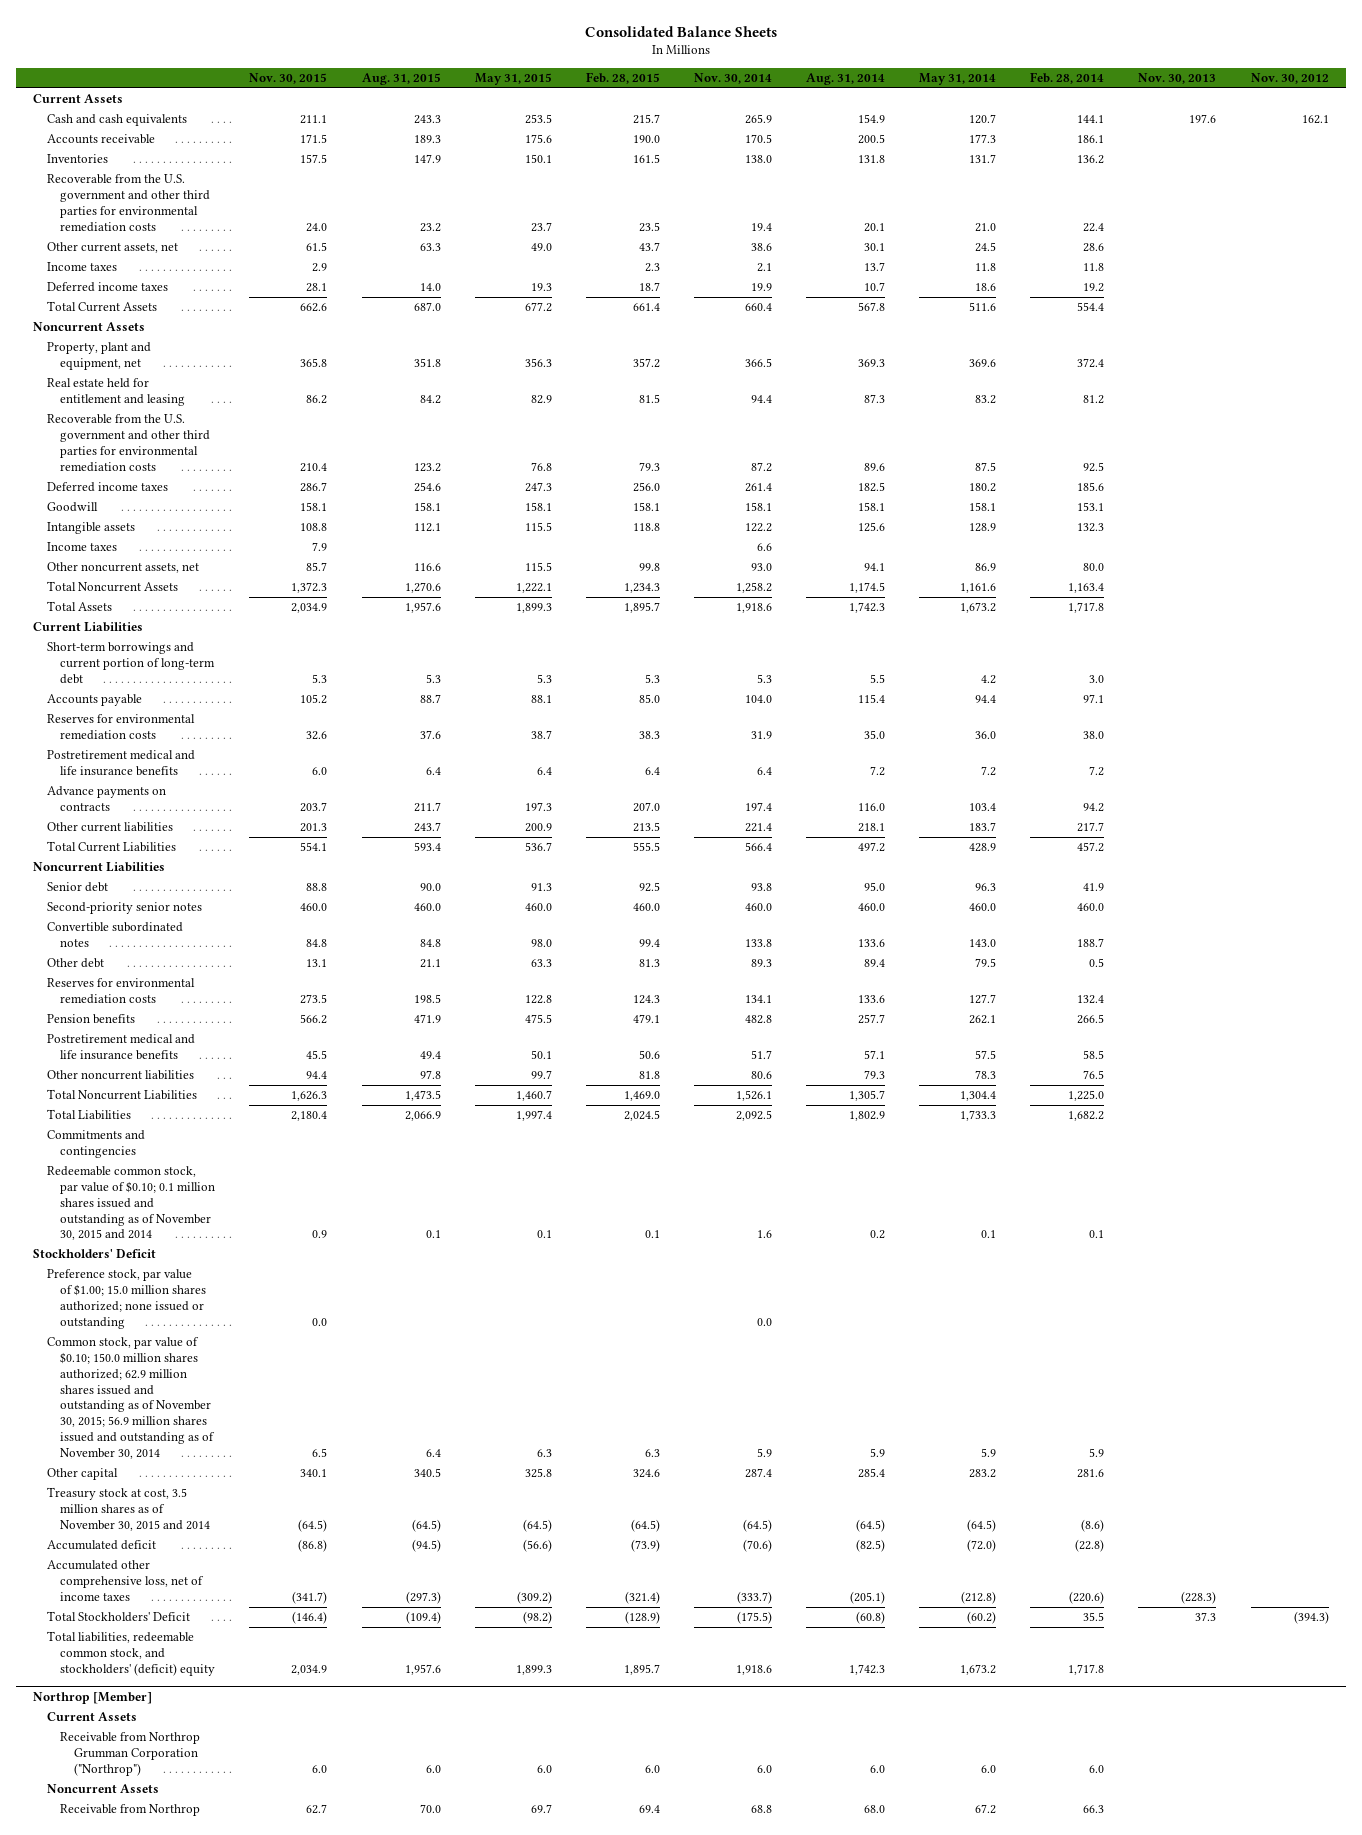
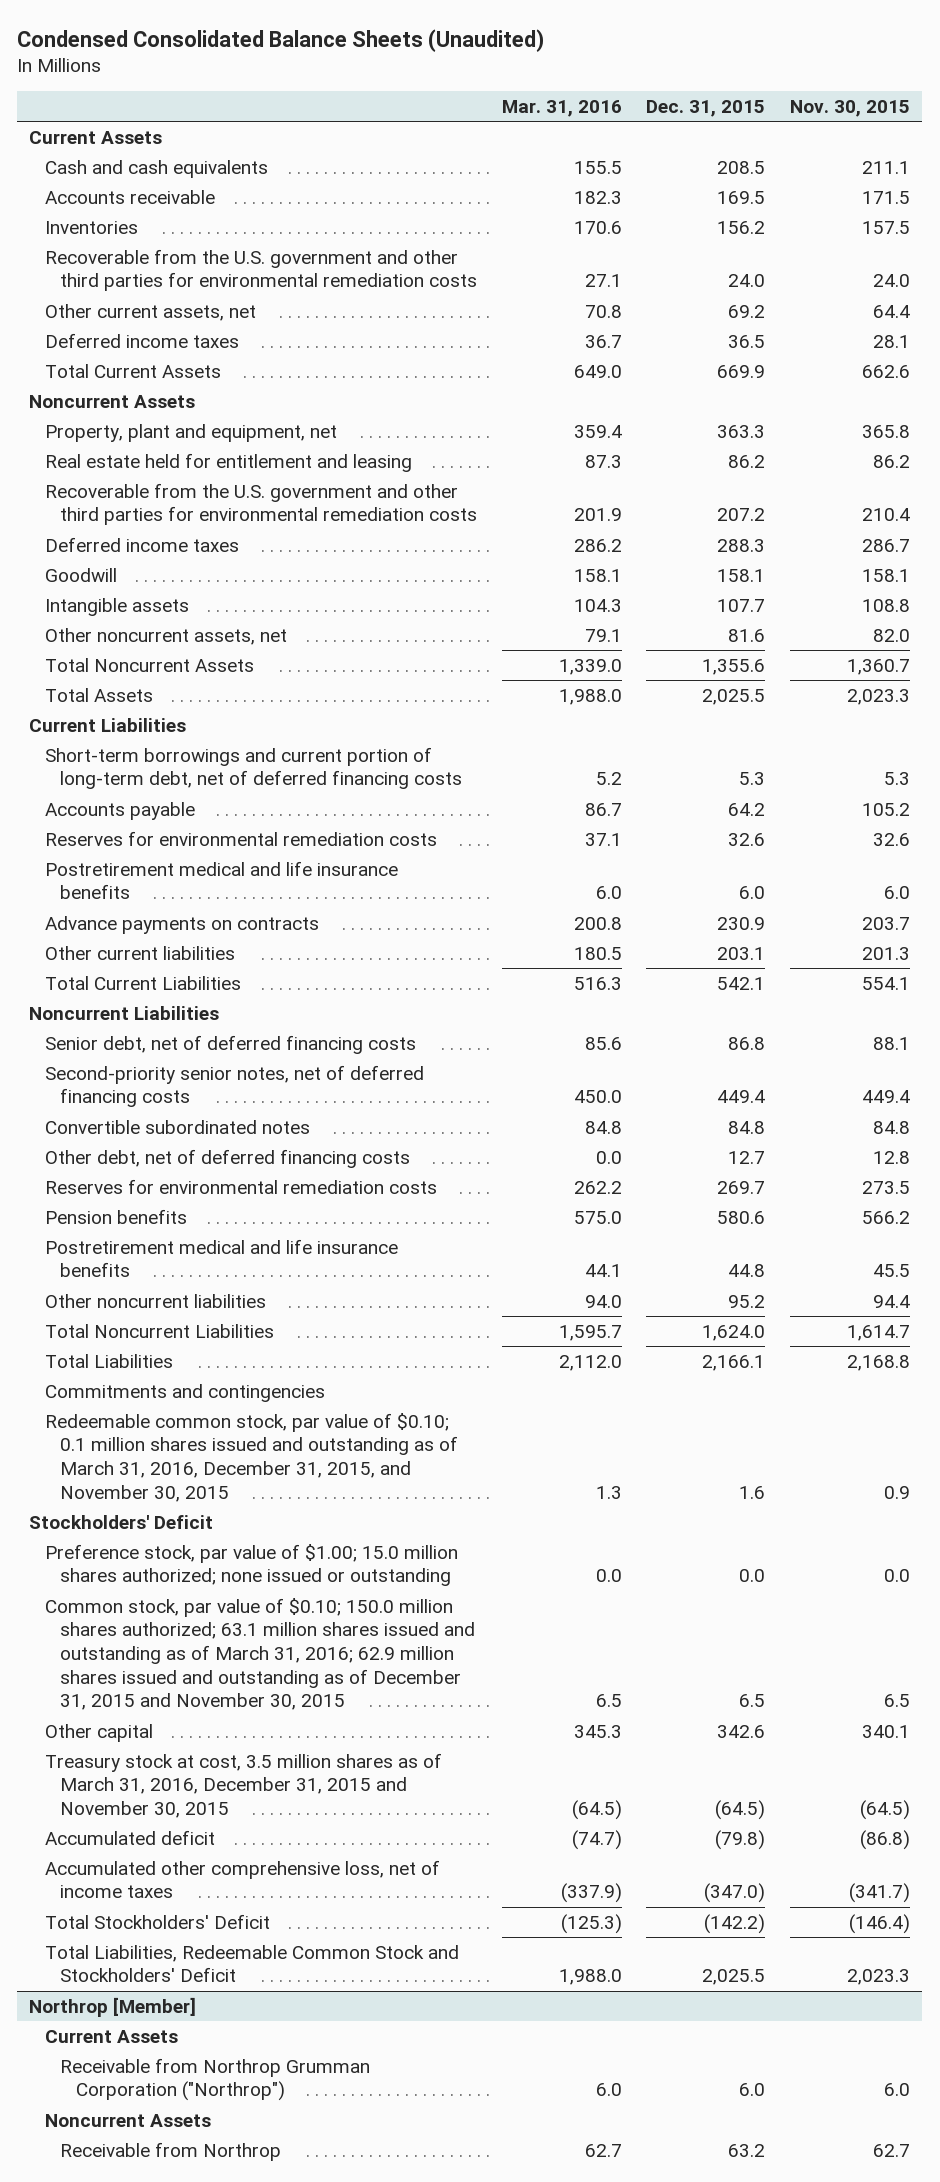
[584,25,777,37] Consolidated Balance Sheets -> [17,28,545,52] Condensed Consolidated Balance Sheets (Unaudited)
[361,73,441,86] Aug. 31, 2015 -> none
[474,73,552,86] May 31, 2015 -> none
[585,72,660,85] Feb. 28, 2015 -> none
[693,73,772,85] Nov. 30, 2014 -> none
[806,73,886,86] Aug. 31, 2014 -> none
[919,73,997,86] May 31, 2014 -> none
[1030,72,1105,85] Feb. 28, 2014 -> none
[1138,73,1217,85] Nov. 30, 2013 -> none
[1250,73,1329,85] Nov. 30, 2012 -> none
none -> [501,99,622,117] Mar. 31, 2016
none -> [646,99,766,117] Dec. 31, 2015
[46,262,117,272] Income taxes -> none
[306,242,328,252] 61.5 -> [873,304,911,318] 64.4
[46,542,117,552] Income taxes -> none
[306,562,328,572] 85.7 -> [873,628,911,642] 82.0
[291,582,328,594] 1,372.3 -> [847,658,911,675] 1,360.7
[291,603,328,614] 2,034.9 -> [847,688,911,705] 2,023.3
[46,642,216,684] Short-term borrowings and current portion of long-term debt -> [44,746,463,790] Short-term borrowings and current portion of long-term debt, net of deferred financing costs
[46,882,108,893] Senior debt -> [44,1034,416,1054] Senior debt, net of deferred financing costs
[306,883,328,892] 88.8 -> [873,1036,911,1050] 88.1
[46,902,202,915] Second-priority senior notes -> [44,1064,424,1108] Second-priority senior notes, net of deferred financing costs
[300,903,328,912] 460.0 -> [862,1090,911,1104] 449.4
[46,958,104,969] Other debt -> [44,1148,410,1168] Other debt, net of deferred financing costs
[306,959,328,968] 13.1 -> [873,1150,911,1164] 12.8
[291,1091,328,1102] 1,626.3 -> [847,1324,911,1341] 1,614.7
[291,1111,328,1122] 2,180.4 -> [847,1354,911,1371] 2,168.8
[46,1166,216,1241] Redeemable common stock, par value of $0.10; 0.1 million shares issued and outstanding as of November 30, 2015 and 2014 -> [44,1412,459,1502] Redeemable common stock, par value of $0.10; 0.1 million shares issued and outstanding as of March 31, 2016, December 31, 2015, and November 30, 2015
[46,1337,216,1459] Common stock, par value of $0.10; 150.0 million shares authorized; 62.9 million shares issued and outstanding as of November 30, 2015; 56.9 million shares issued and outstanding as of November 30, 2014 -> [44,1597,476,1711] Common stock, par value of $0.10; 150.0 million shares authorized; 63.1 million shares issued and outstanding as of March 31, 2016; 62.9 million shares issued and outstanding as of December 31, 2015 and November 30, 2015
[46,1487,211,1531] Treasury stock at cost, 3.5 million shares as of November 30, 2015 and 2014 -> [44,1752,442,1818] Treasury stock at cost, 3.5 million shares as of March 31, 2016, December 31, 2015 and November 30, 2015
[46,1631,216,1676] Total liabilities, redeemable common stock, and stockholders' (deficit) equity -> [44,1944,459,1983] Total Liabilities, Redeemable Common Stock and Stockholders' Deficit
[291,1664,328,1675] 2,034.9 -> [847,1969,911,1986] 2,023.3

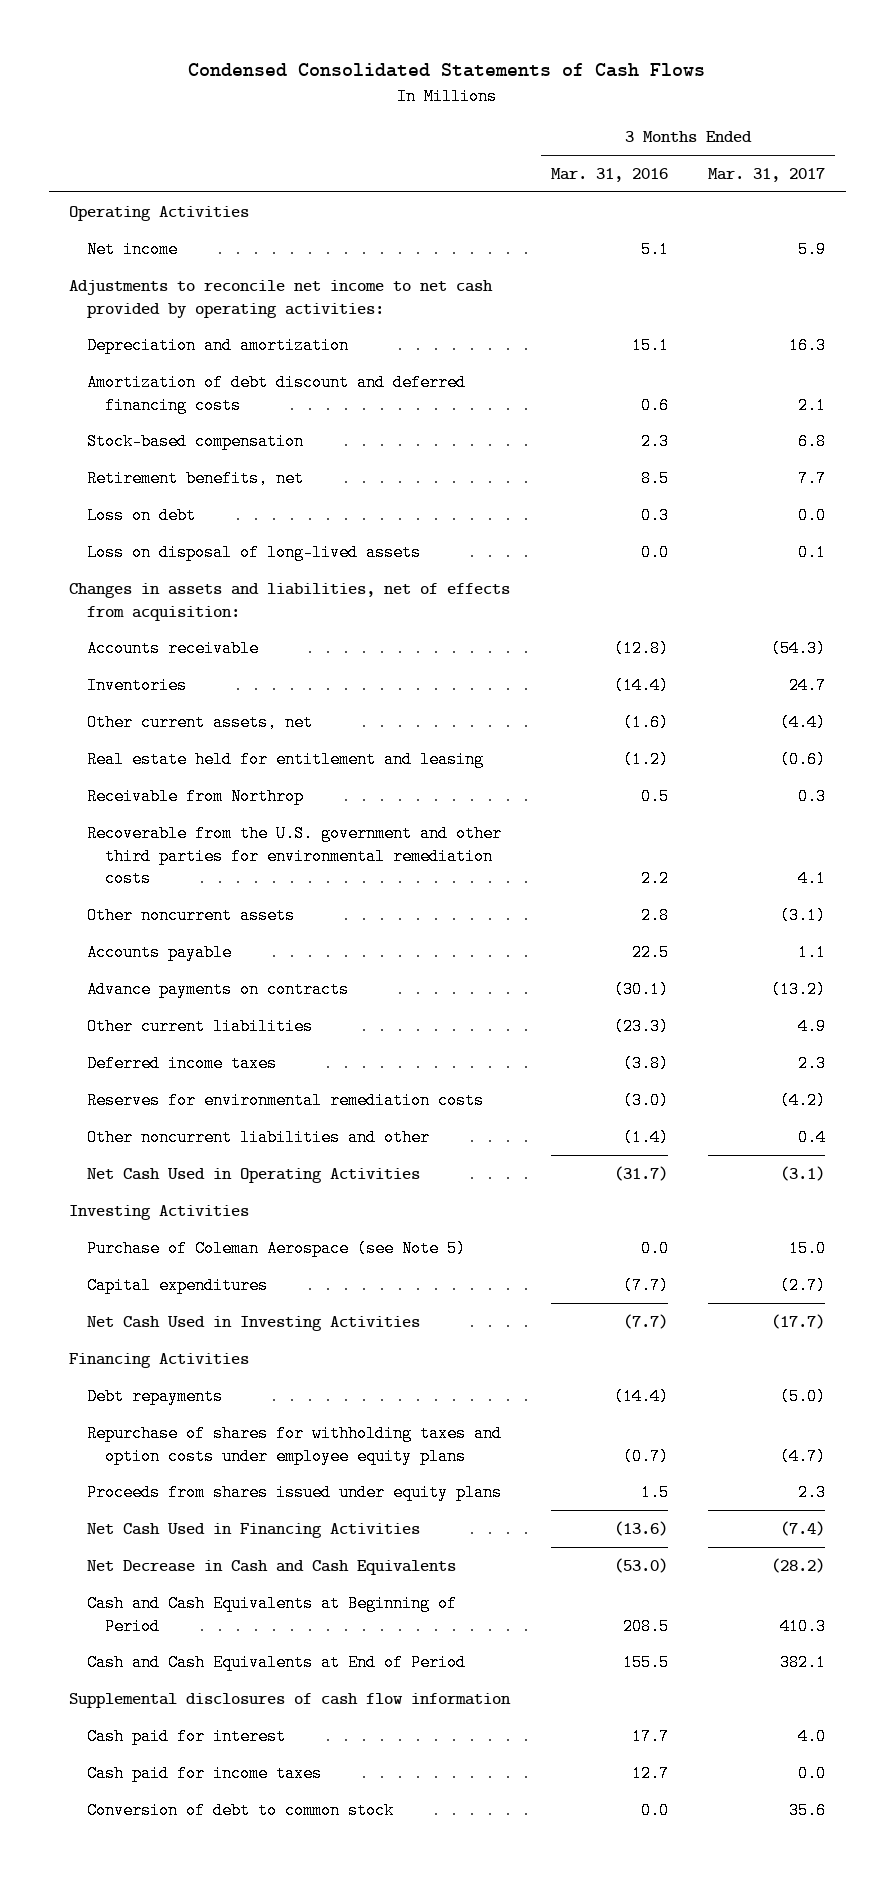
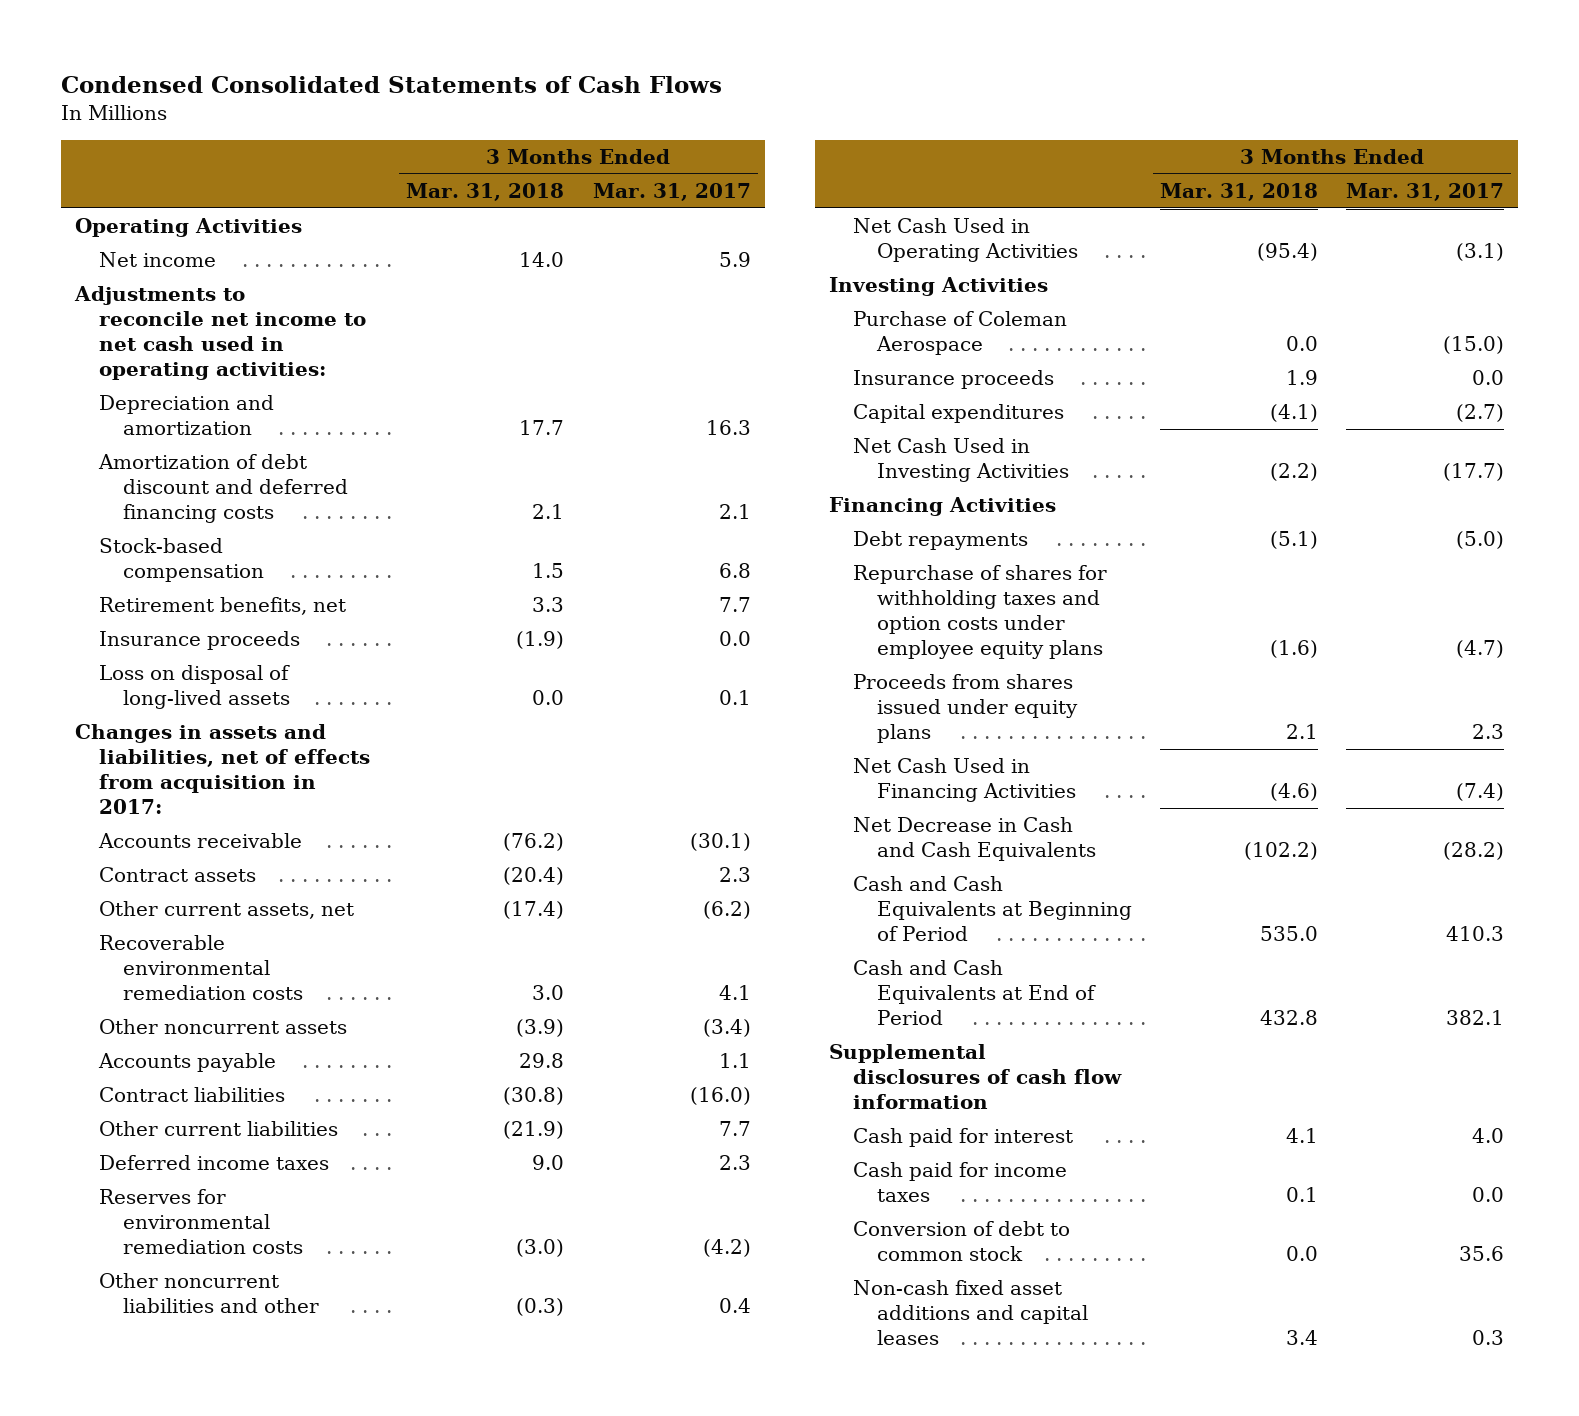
[550,167,668,182] Mar. 31, 2016 -> none
none -> [406,183,565,202] Mar. 31, 2018
[69,279,494,318] Adjustments to reconcile net income to net cash provided by operating activities: -> [74,286,367,380] Adjustments to reconcile net income to net cash used in operating activities:
[87,506,197,524] Loss on debt -> none
none -> [99,631,301,651] Insurance proceeds
[87,676,188,694] Inventories -> none
[87,750,485,768] Real estate held for entitlement and leasing -> none
[87,787,305,805] Receivable from Northrop -> none
[69,582,511,621] Changes in assets and liabilities, net of effects from acquisition: -> [75,724,371,814] Changes in assets and liabilities, net of effects from acquisition in 2017:
[771,639,827,657] (54.3) -> [689,833,751,852] (30.1)
none -> [99,867,257,883] Contract assets
[780,713,827,731] (4.4) -> [702,901,751,920] (6.2)
[87,824,503,888] Recoverable from the U.S. government and other third parties for environmental remediation costs -> [99,935,304,1001] Recoverable environmental remediation costs
[780,906,827,924] (3.1) -> [702,1019,751,1038] (3.4)
[87,980,350,998] Advance payments on contracts -> none
none -> [99,1087,286,1103] Contract liabilities
[798,1017,827,1035] 4.9 -> [718,1121,751,1137] 7.7
[87,1239,467,1257] Purchase of Coleman Aerospace (see Note 5) -> [852,311,1067,356] Purchase of Coleman Aerospace
[789,1239,827,1257] 15.0 -> [1442,336,1504,355] (15.0)
none -> [852,370,1054,390] Insurance proceeds
none -> [852,1280,1088,1346] Non-cash fixed asset additions and capital leases

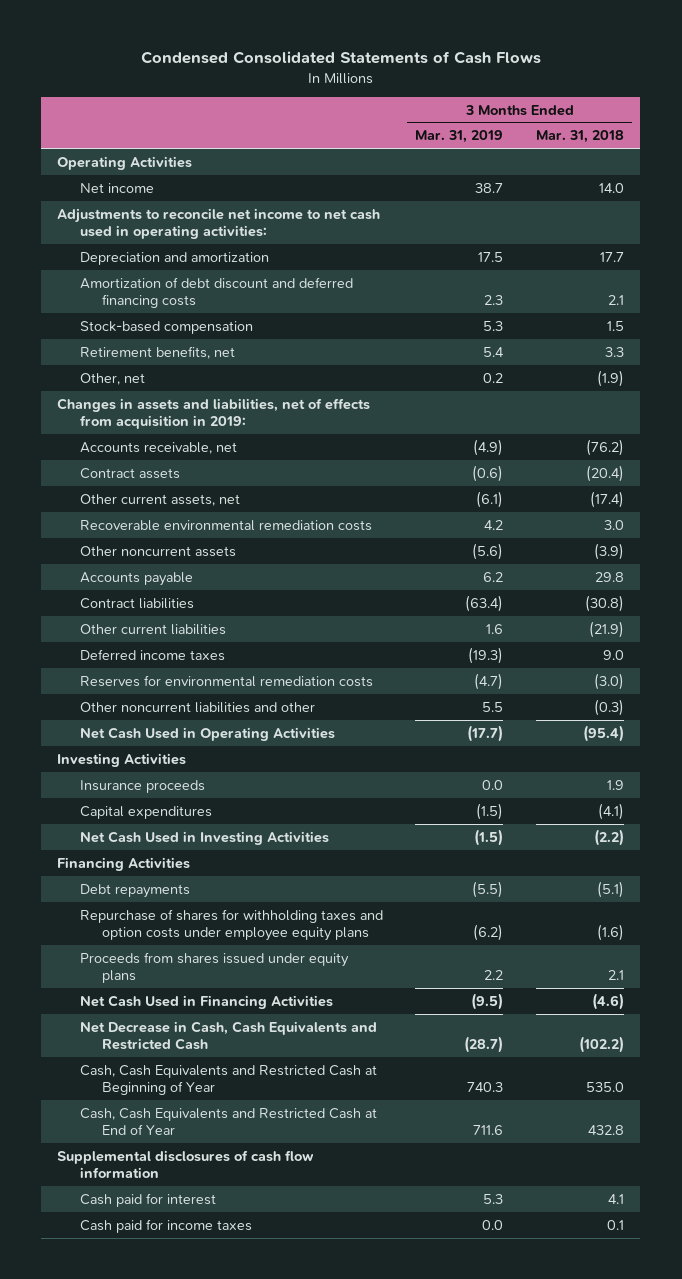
[592,183,751,202] Mar. 31, 2017 -> none
none -> [415,130,504,144] Mar. 31, 2019
[99,631,301,651] Insurance proceeds -> none
[99,665,291,710] Loss on disposal of long-lived assets -> none
none -> [79,372,145,385] Other, net
[75,724,371,814] Changes in assets and liabilities, net of effects from acquisition in 2017: -> [57,397,371,430] Changes in assets and liabilities, net of effects from acquisition in 2019:
[98,833,303,849] Accounts receivable -> [79,441,237,454] Accounts receivable, net
[852,311,1067,356] Purchase of Coleman Aerospace -> none
[852,817,1096,862] Net Decrease in Cash and Cash Equivalents -> [79,1020,377,1051] Net Decrease in Cash, Cash Equivalents and Restricted Cash
[852,876,1132,942] Cash and Cash Equivalents at Beginning of Period -> [79,1064,377,1096] Cash, Cash Equivalents and Restricted Cash at Beginning of Year
[852,960,1096,1026] Cash and Cash Equivalents at End of Period -> [79,1107,377,1136] Cash, Cash Equivalents and Restricted Cash at End of Year
[852,1221,1070,1262] Conversion of debt to common stock -> none
[852,1280,1088,1346] Non-cash fixed asset additions and capital leases -> none

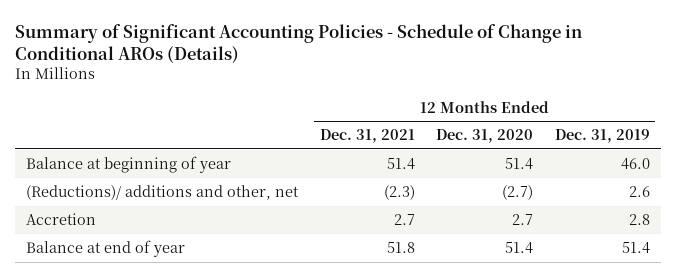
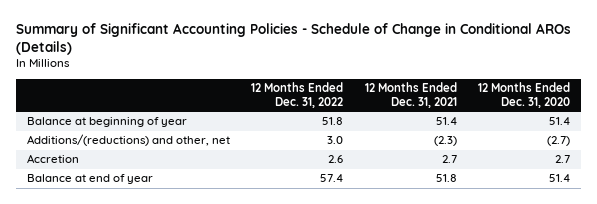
[555,129,651,144] Dec. 31, 2019 -> none
none -> [251,82,344,108] 12 Months Ended Dec. 31, 2022
[26,185,300,201] (Reductions)/ additions and other, net -> [26,134,230,147] Additions/(reductions) and other, net

